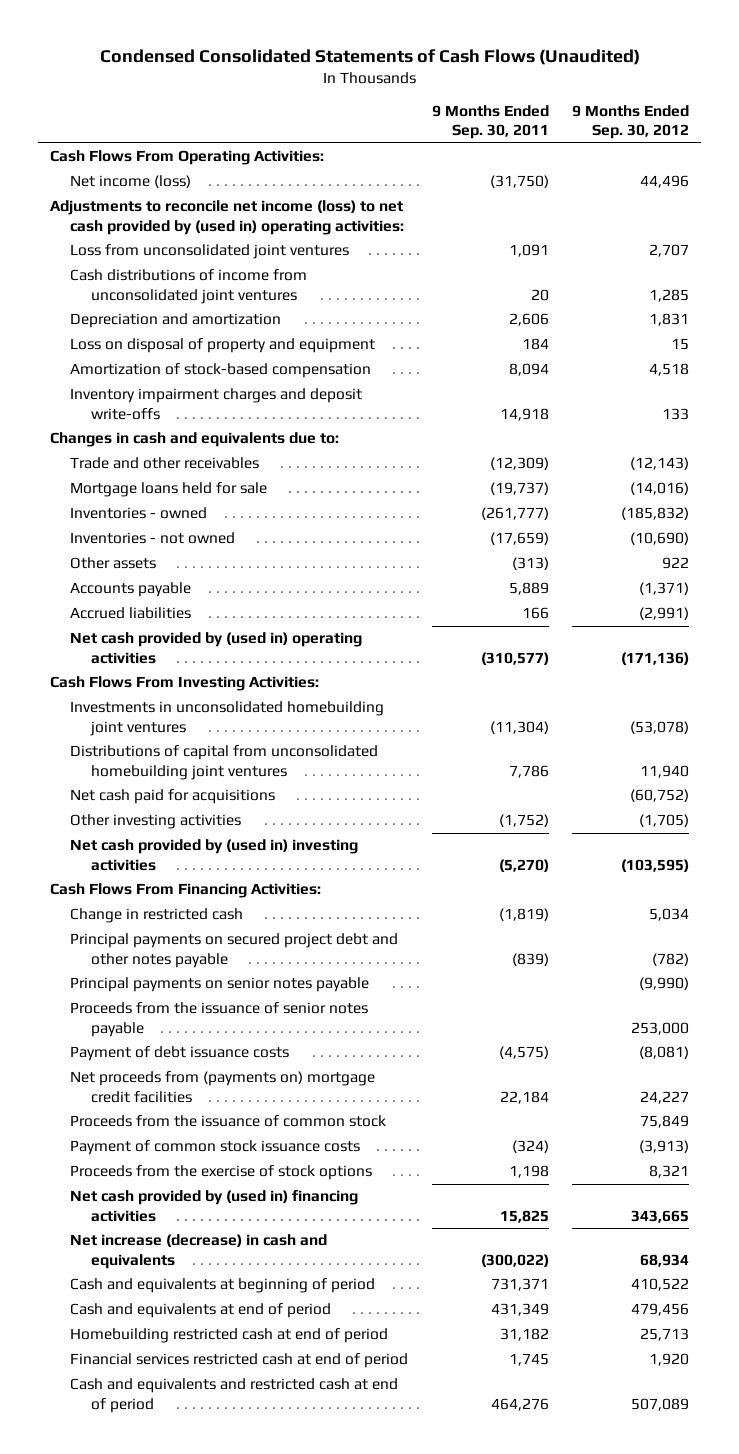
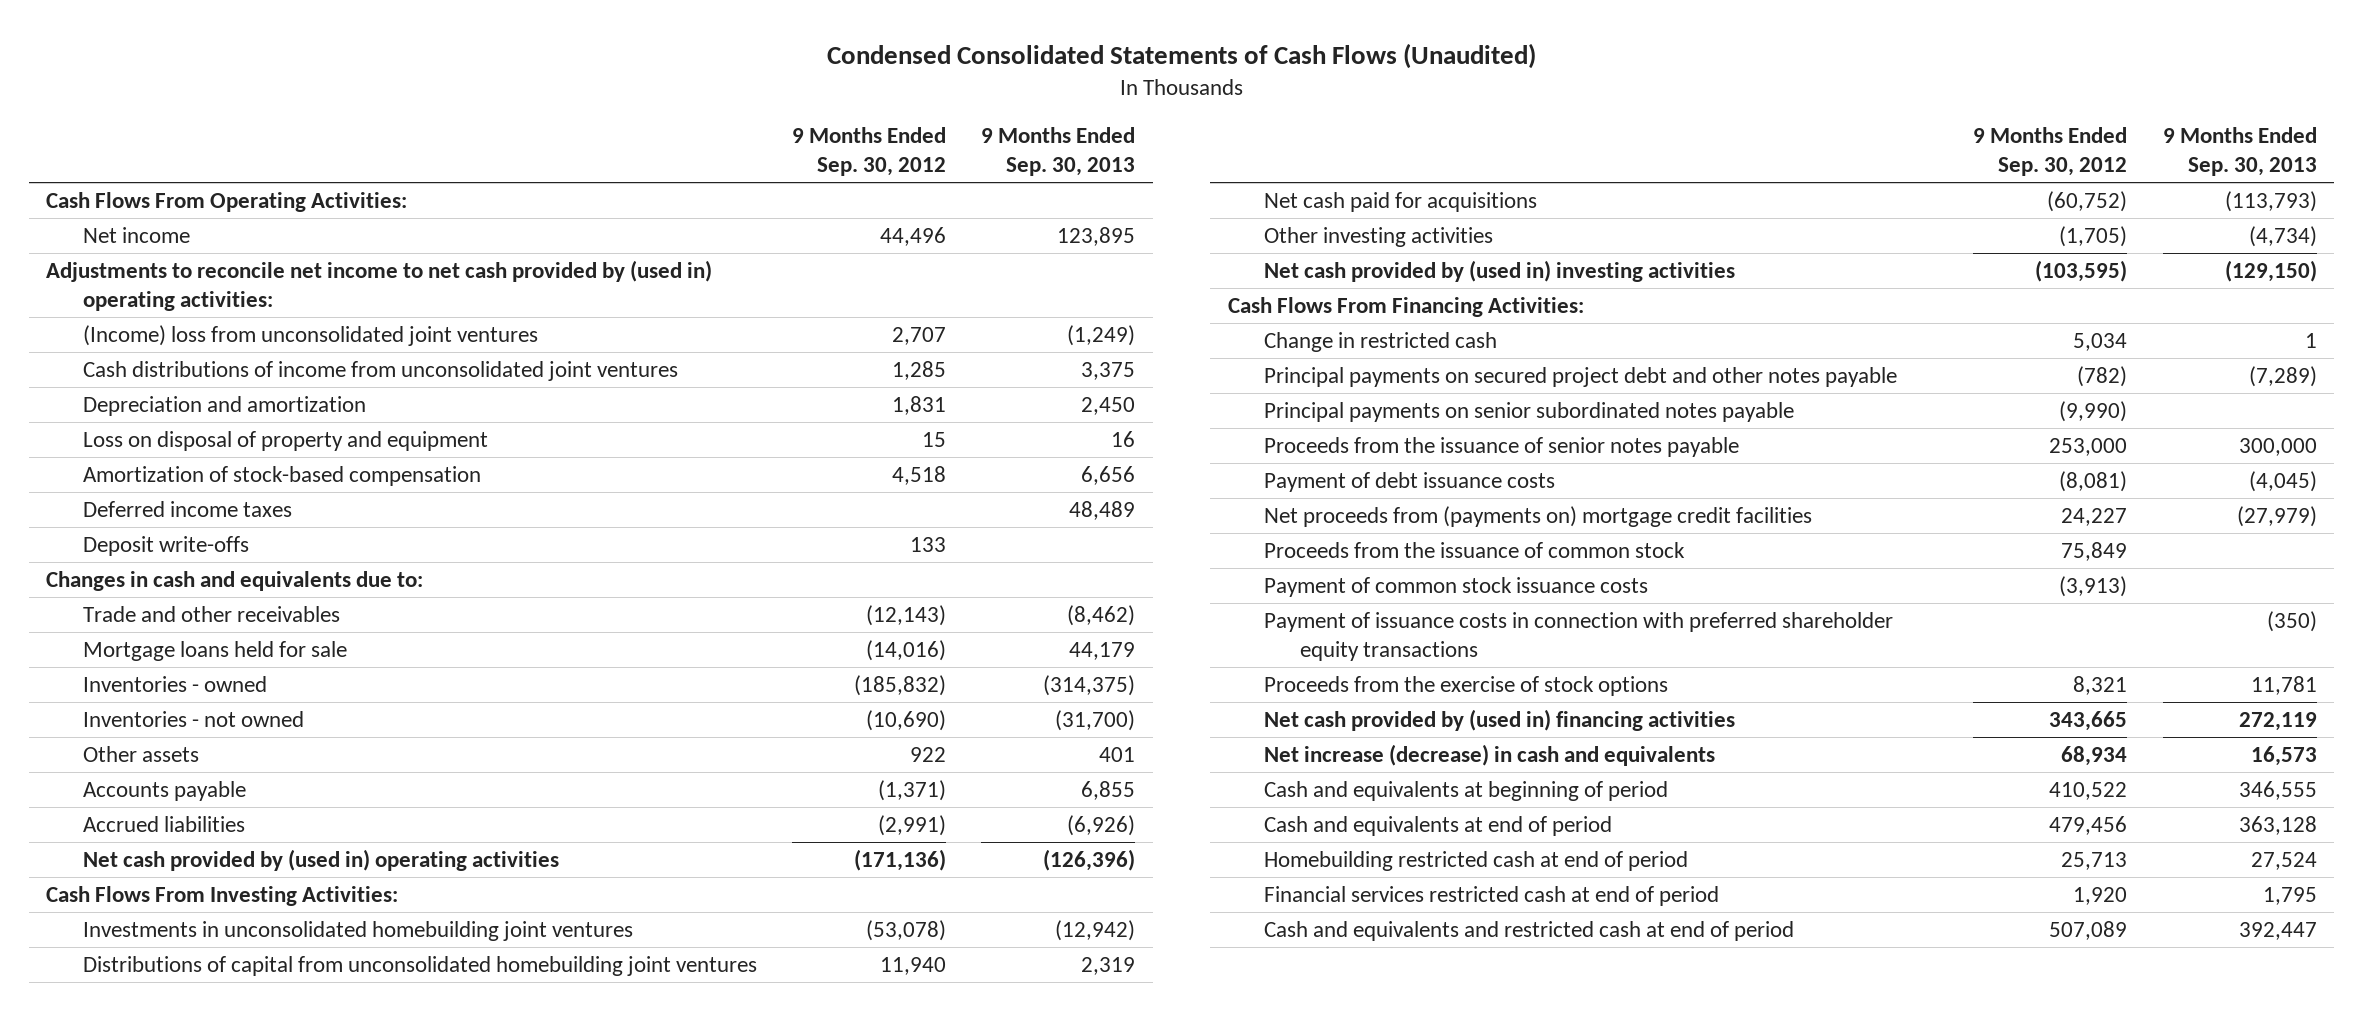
[431,105,549,140] 9 Months Ended Sep. 30, 2011 -> none
none -> [981,127,1136,176] 9 Months Ended Sep. 30, 2013
[70,175,192,189] Net income (loss) -> [82,227,190,244] Net income
[49,200,405,235] Adjustments to reconcile net income (loss) to net cash provided by (used in) operating activities: -> [46,260,713,311] Adjustments to reconcile net income to net cash provided by (used in) operating activities:
[70,244,350,260] Loss from unconsolidated joint ventures -> [82,325,538,347] (Income) loss from unconsolidated joint ventures
none -> [82,501,292,518] Deferred income taxes
[70,388,363,420] Inventory impairment charges and deposit write-offs -> [82,536,249,557] Deposit write-offs
[70,977,370,993] Principal payments on senior notes payable -> [1264,402,1795,423] Principal payments on senior subordinated notes payable
none -> [1264,612,1894,661] Payment of issuance costs in connection with preferred shareholder equity transactions

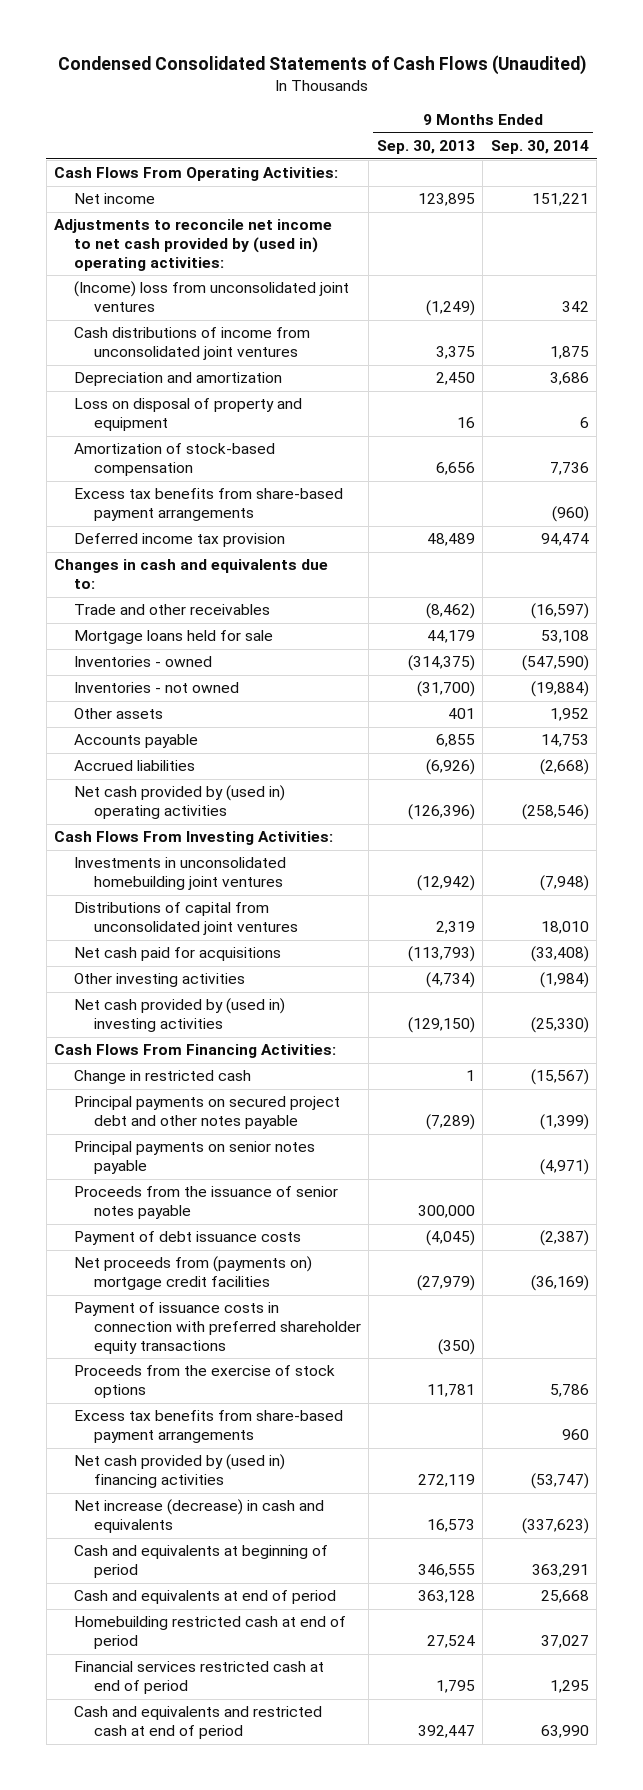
[792,127,947,176] 9 Months Ended Sep. 30, 2012 -> none
none -> [490,139,589,154] Sep. 30, 2014
[82,536,249,557] Deposit write-offs -> none
none -> [74,488,344,522] Excess tax benefits from share-based payment arrangements
[82,501,292,518] Deferred income taxes -> [74,533,286,548] Deferred income tax provision
[82,956,757,977] Distributions of capital from unconsolidated homebuilding joint ventures -> [74,902,298,936] Distributions of capital from unconsolidated joint ventures
[1264,402,1795,423] Principal payments on senior subordinated notes payable -> [74,1141,316,1175] Principal payments on senior notes payable
[1264,542,1686,559] Proceeds from the issuance of common stock -> none
[1264,577,1649,598] Payment of common stock issuance costs -> none
none -> [74,1410,344,1444] Excess tax benefits from share-based payment arrangements

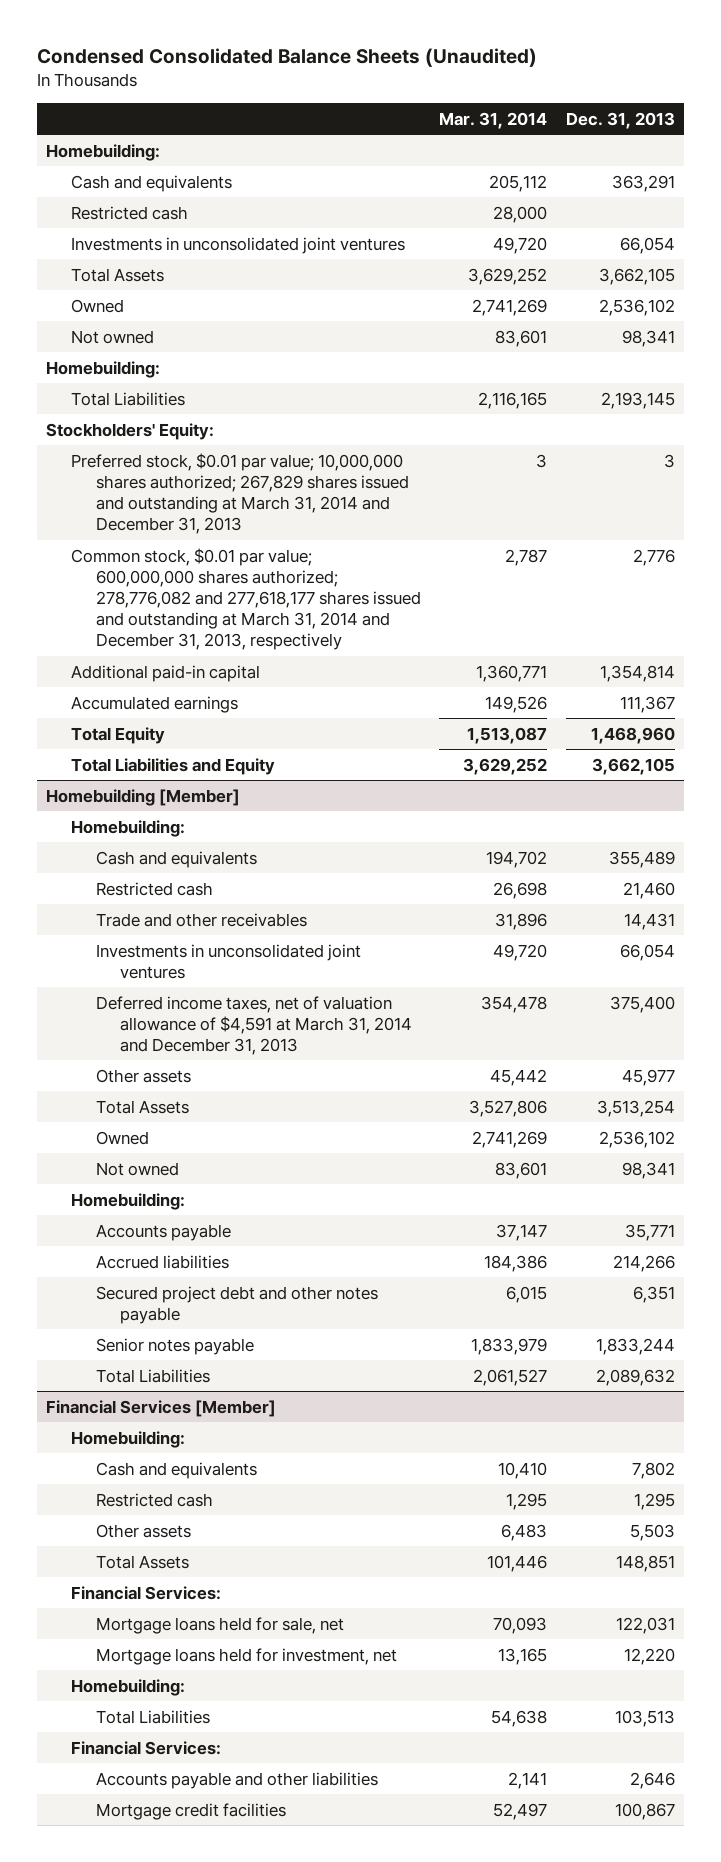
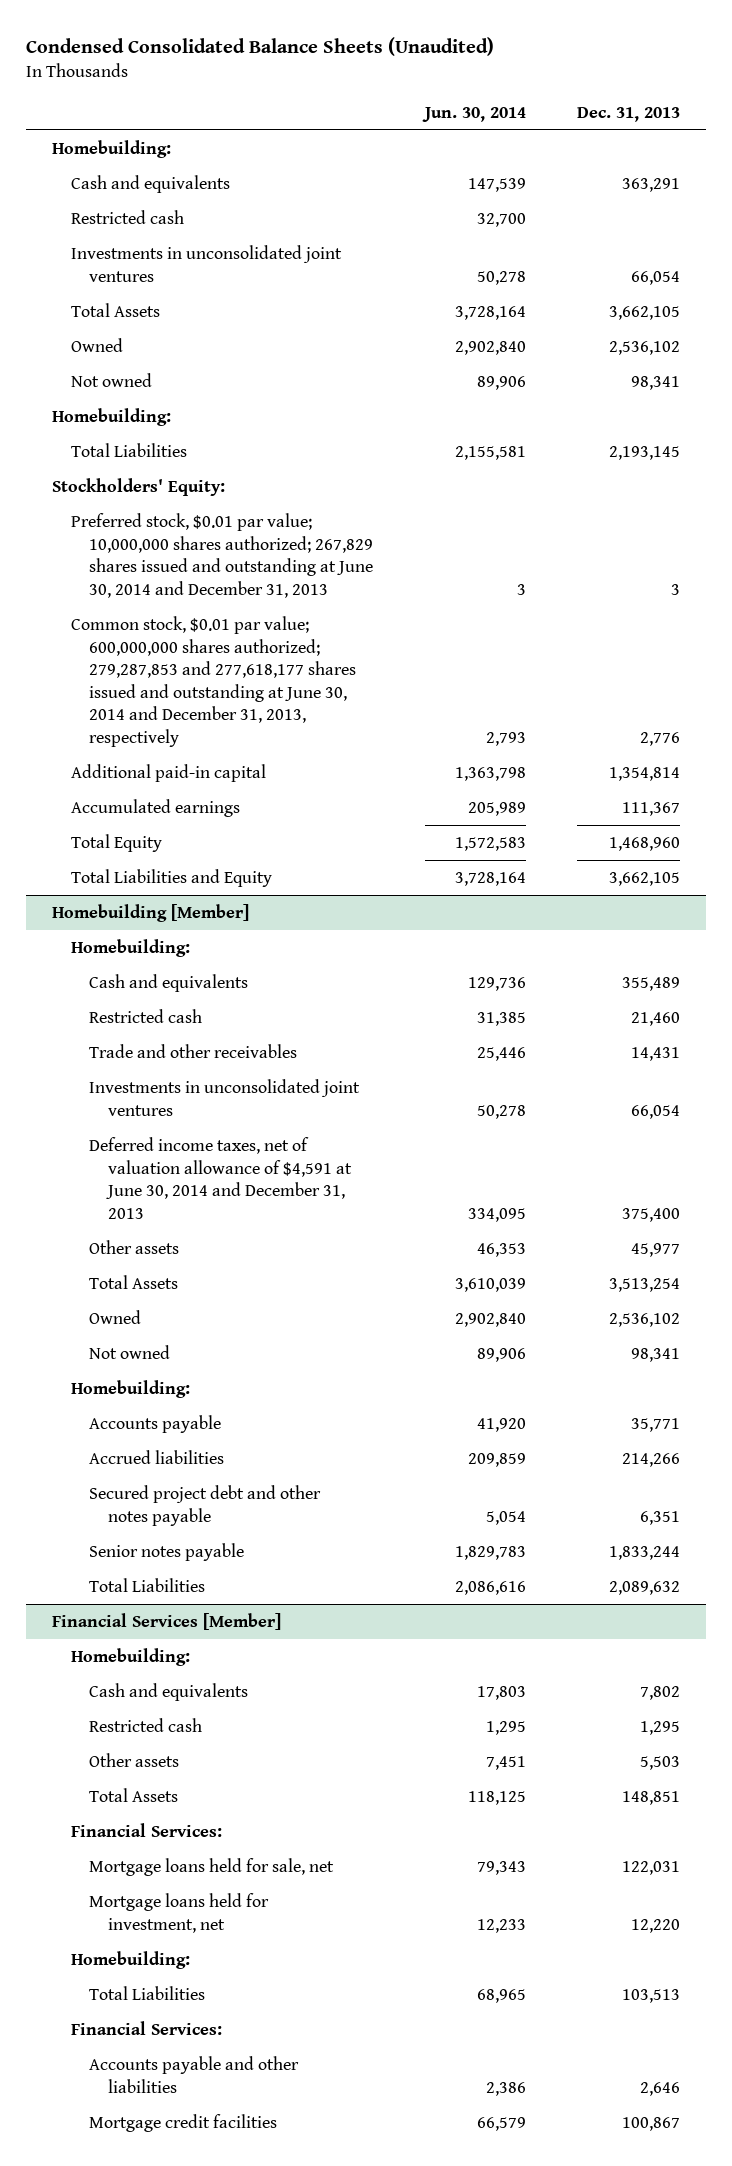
[439,111,548,129] Mar. 31, 2014 -> none
none -> [421,106,526,122] Jun. 30, 2014
[70,452,409,535] Preferred stock, $0.01 par value; 10,000,000 shares authorized; 267,829 shares issued and outstanding at March 31, 2014 and December 31, 2013 -> [70,513,374,598] Preferred stock, $0.01 par value; 10,000,000 shares authorized; 267,829 shares issued and outstanding at June 30, 2014 and December 31, 2013
[70,547,421,651] Common stock, $0.01 par value; 600,000,000 shares authorized; 278,776,082 and 277,618,177 shares issued and outstanding at March 31, 2014 and December 31, 2013, respectively -> [70,616,357,748] Common stock, $0.01 par value; 600,000,000 shares authorized; 279,287,853 and 277,618,177 shares issued and outstanding at June 30, 2014 and December 31, 2013, respectively
[95,995,413,1056] Deferred income taxes, net of valuation allowance of $4,591 at March 31, 2014 and December 31, 2013 -> [89,1137,352,1219] Deferred income taxes, net of valuation allowance of $4,591 at June 30, 2014 and December 31, 2013

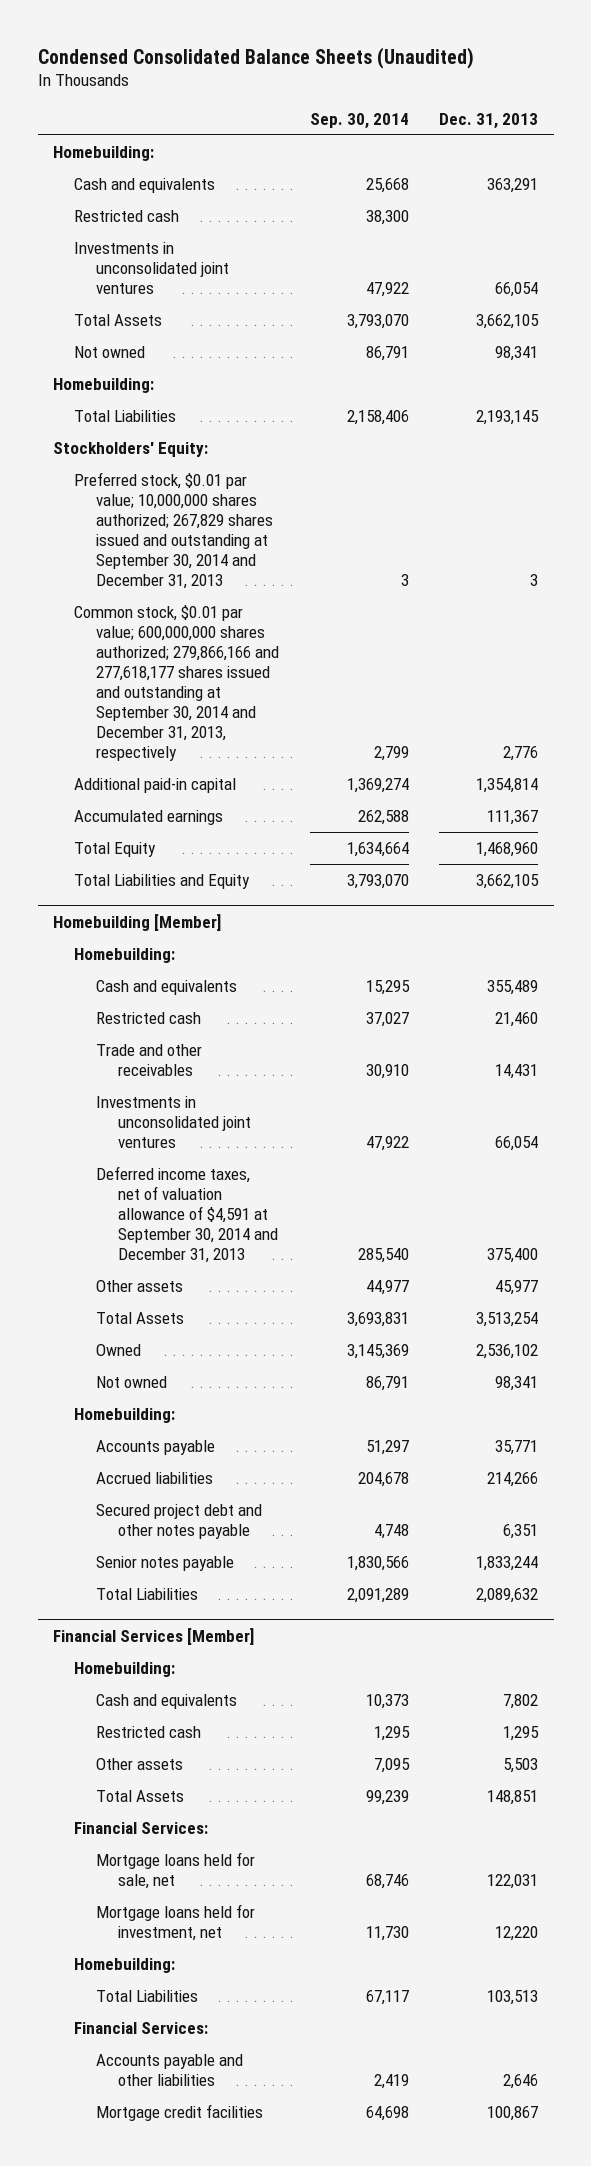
[421,106,526,122] Jun. 30, 2014 -> none
none -> [309,112,409,129] Sep. 30, 2014
[70,338,123,353] Owned -> none
[70,513,374,598] Preferred stock, $0.01 par value; 10,000,000 shares authorized; 267,829 shares issued and outstanding at June 30, 2014 and December 31, 2013 -> [74,471,274,589] Preferred stock, $0.01 par value; 10,000,000 shares authorized; 267,829 shares issued and outstanding at September 30, 2014 and December 31, 2013
[70,616,357,748] Common stock, $0.01 par value; 600,000,000 shares authorized; 279,287,853 and 277,618,177 shares issued and outstanding at June 30, 2014 and December 31, 2013, respectively -> [74,604,280,761] Common stock, $0.01 par value; 600,000,000 shares authorized; 279,866,166 and 277,618,177 shares issued and outstanding at September 30, 2014 and December 31, 2013, respectively
[89,1137,352,1219] Deferred income taxes, net of valuation allowance of $4,591 at June 30, 2014 and December 31, 2013 -> [96,1165,278,1263] Deferred income taxes, net of valuation allowance of $4,591 at September 30, 2014 and December 31, 2013

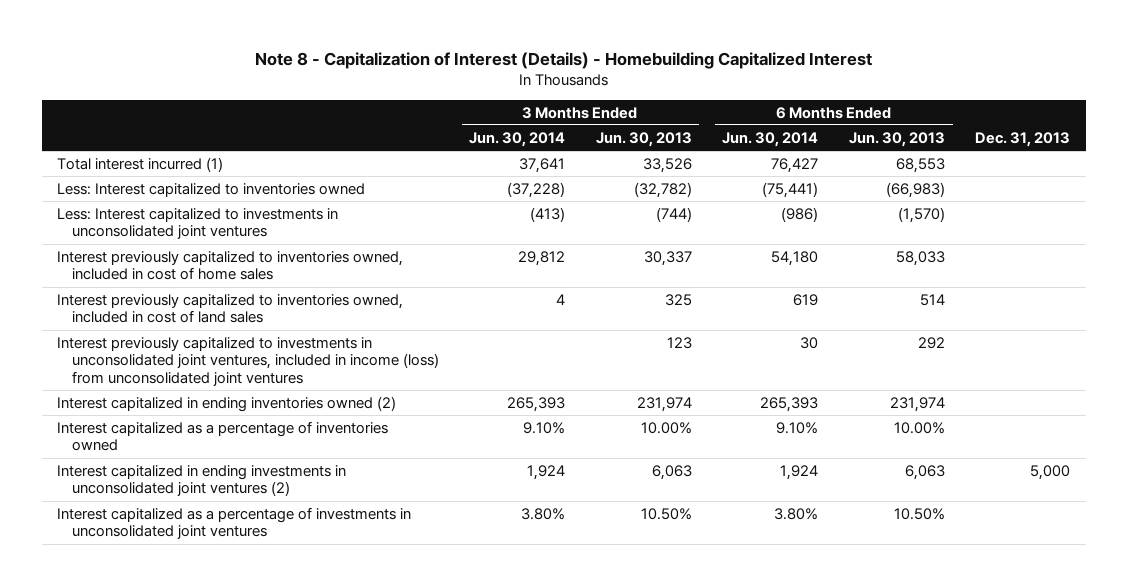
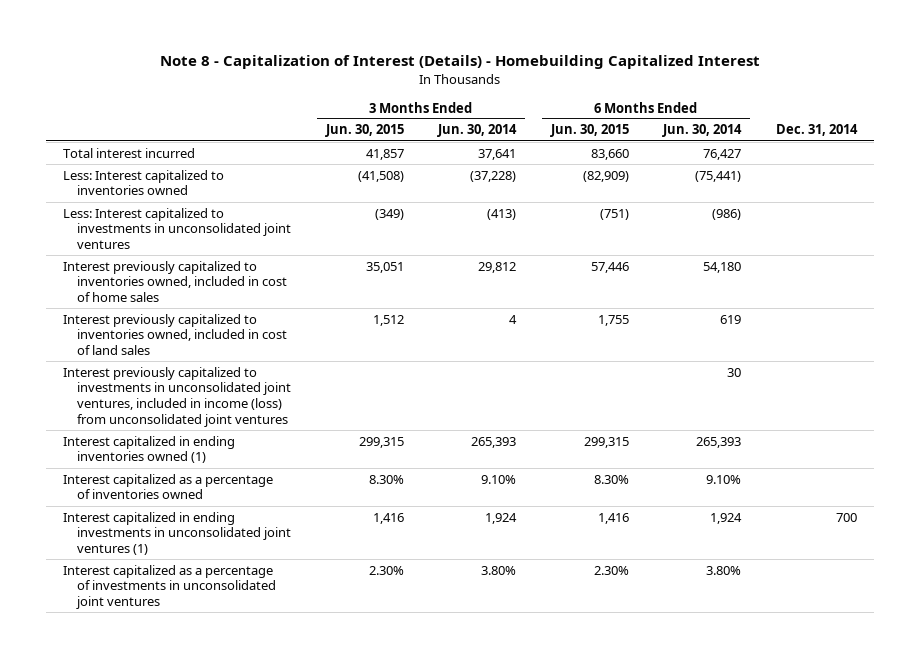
[595,131,692,147] Jun. 30, 2013 -> none
[848,131,945,147] Jun. 30, 2013 -> none
[975,131,1071,147] Dec. 31, 2013 -> none
none -> [324,124,404,138] Jun. 30, 2015
none -> [549,124,629,138] Jun. 30, 2015
none -> [775,124,858,137] Dec. 31, 2014
[57,156,224,172] Total interest incurred (1) -> [63,147,196,158] Total interest incurred
[57,395,397,412] Interest capitalized in ending inventories owned (2) -> [63,435,236,464] Interest capitalized in ending inventories owned (1)
[57,464,347,497] Interest capitalized in ending investments in unconsolidated joint ventures (2) -> [63,511,292,556] Interest capitalized in ending investments in unconsolidated joint ventures (1)

